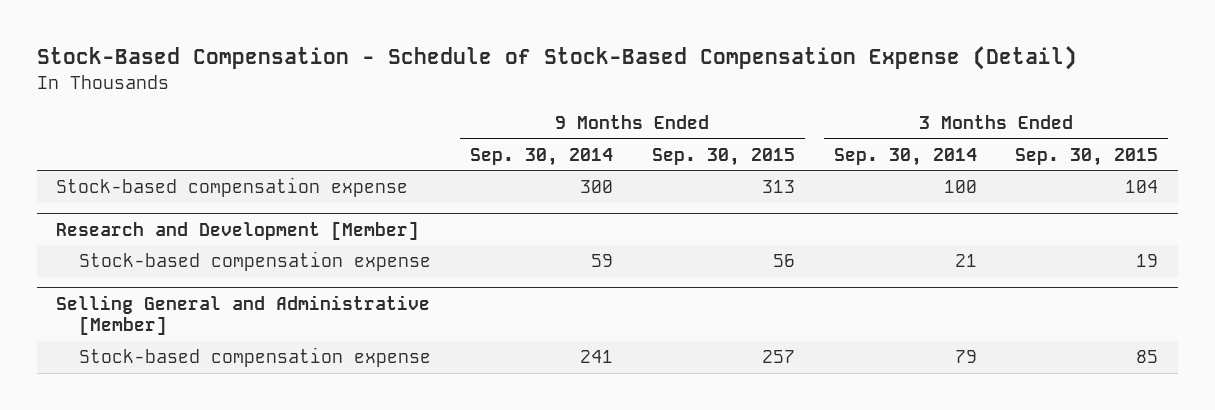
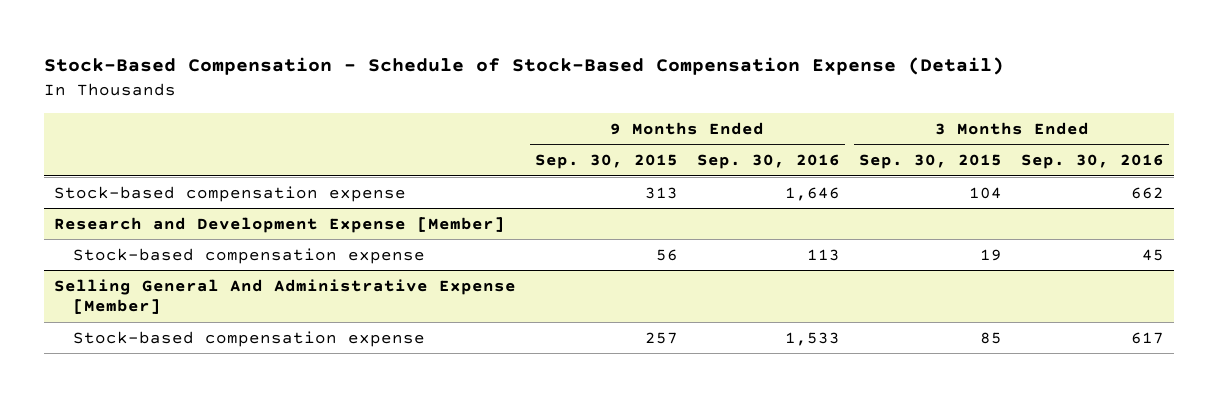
[469,147,613,166] Sep. 30, 2014 -> none
[833,147,977,166] Sep. 30, 2014 -> none
none -> [696,153,840,169] Sep. 30, 2016
none -> [1021,153,1165,169] Sep. 30, 2016
[56,220,420,240] Research and Development [Member] -> [53,216,505,233] Research and Development Expense [Member]
[56,294,431,335] Selling General and Administrative [Member] -> [53,278,516,315] Selling General And Administrative Expense [Member]

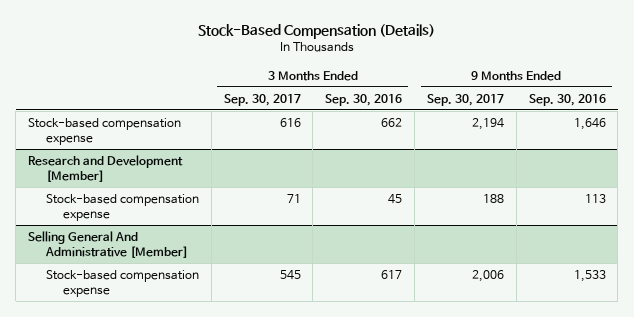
[44,57,1005,76] Stock-Based Compensation - Schedule of Stock-Based Compensation Expense (Detail) -> [197,23,435,39] Stock-Based Compensation (Details)
[534,153,678,169] Sep. 30, 2015 -> none
[859,153,1003,169] Sep. 30, 2015 -> none
none -> [223,93,301,106] Sep. 30, 2017
none -> [426,93,504,106] Sep. 30, 2017
[53,216,505,233] Research and Development Expense [Member] -> [28,154,184,183] Research and Development [Member]
[53,278,516,315] Selling General And Administrative Expense [Member] -> [28,230,188,259] Selling General And Administrative [Member]

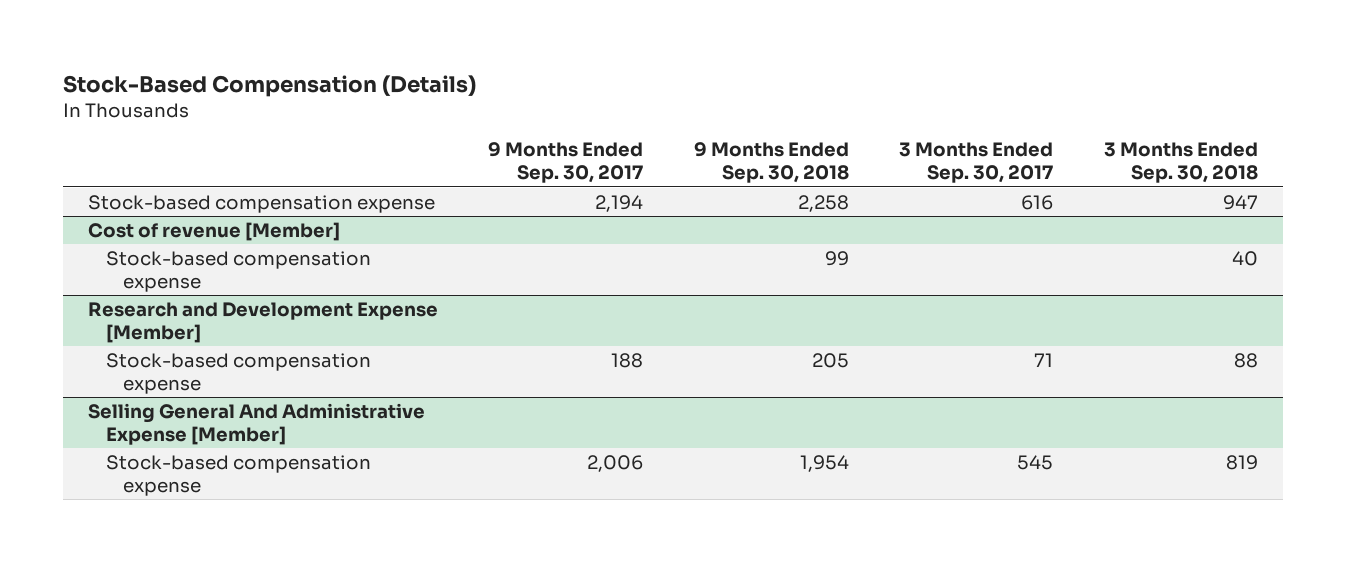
[325,93,403,106] Sep. 30, 2016 -> none
[528,93,606,106] Sep. 30, 2016 -> none
none -> [693,142,849,184] 9 Months Ended Sep. 30, 2018
none -> [1103,142,1258,184] 3 Months Ended Sep. 30, 2018
none -> [88,221,341,241] Cost of revenue [Member]
none -> [105,250,371,292] Stock-based compensation expense
[28,154,184,183] Research and Development [Member] -> [88,301,439,343] Research and Development Expense [Member]
[28,230,188,259] Selling General And Administrative [Member] -> [88,402,426,445] Selling General And Administrative Expense [Member]

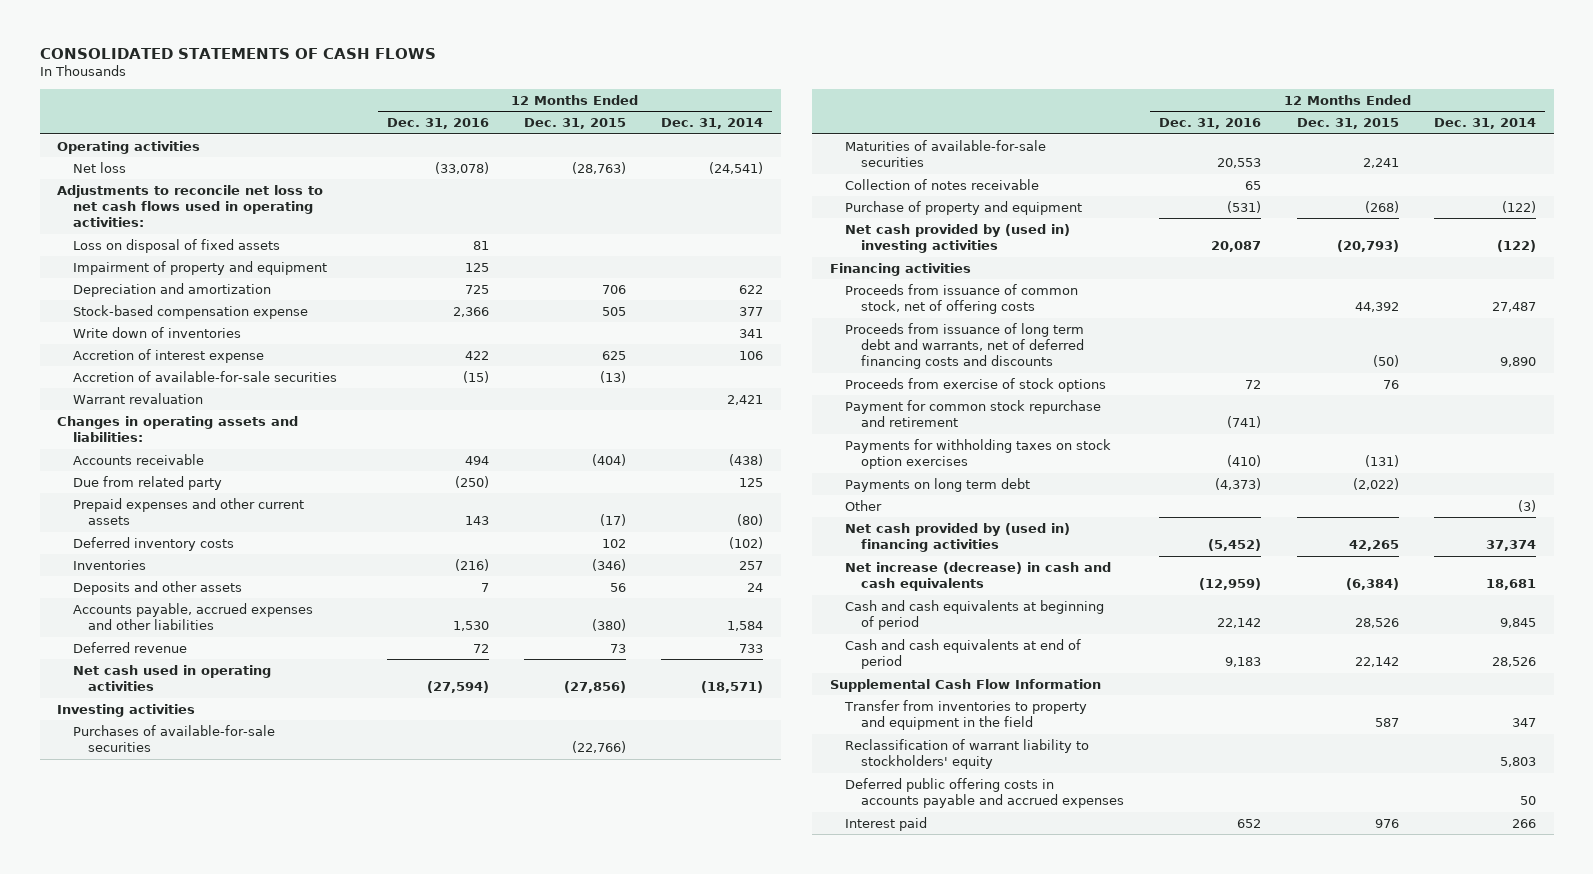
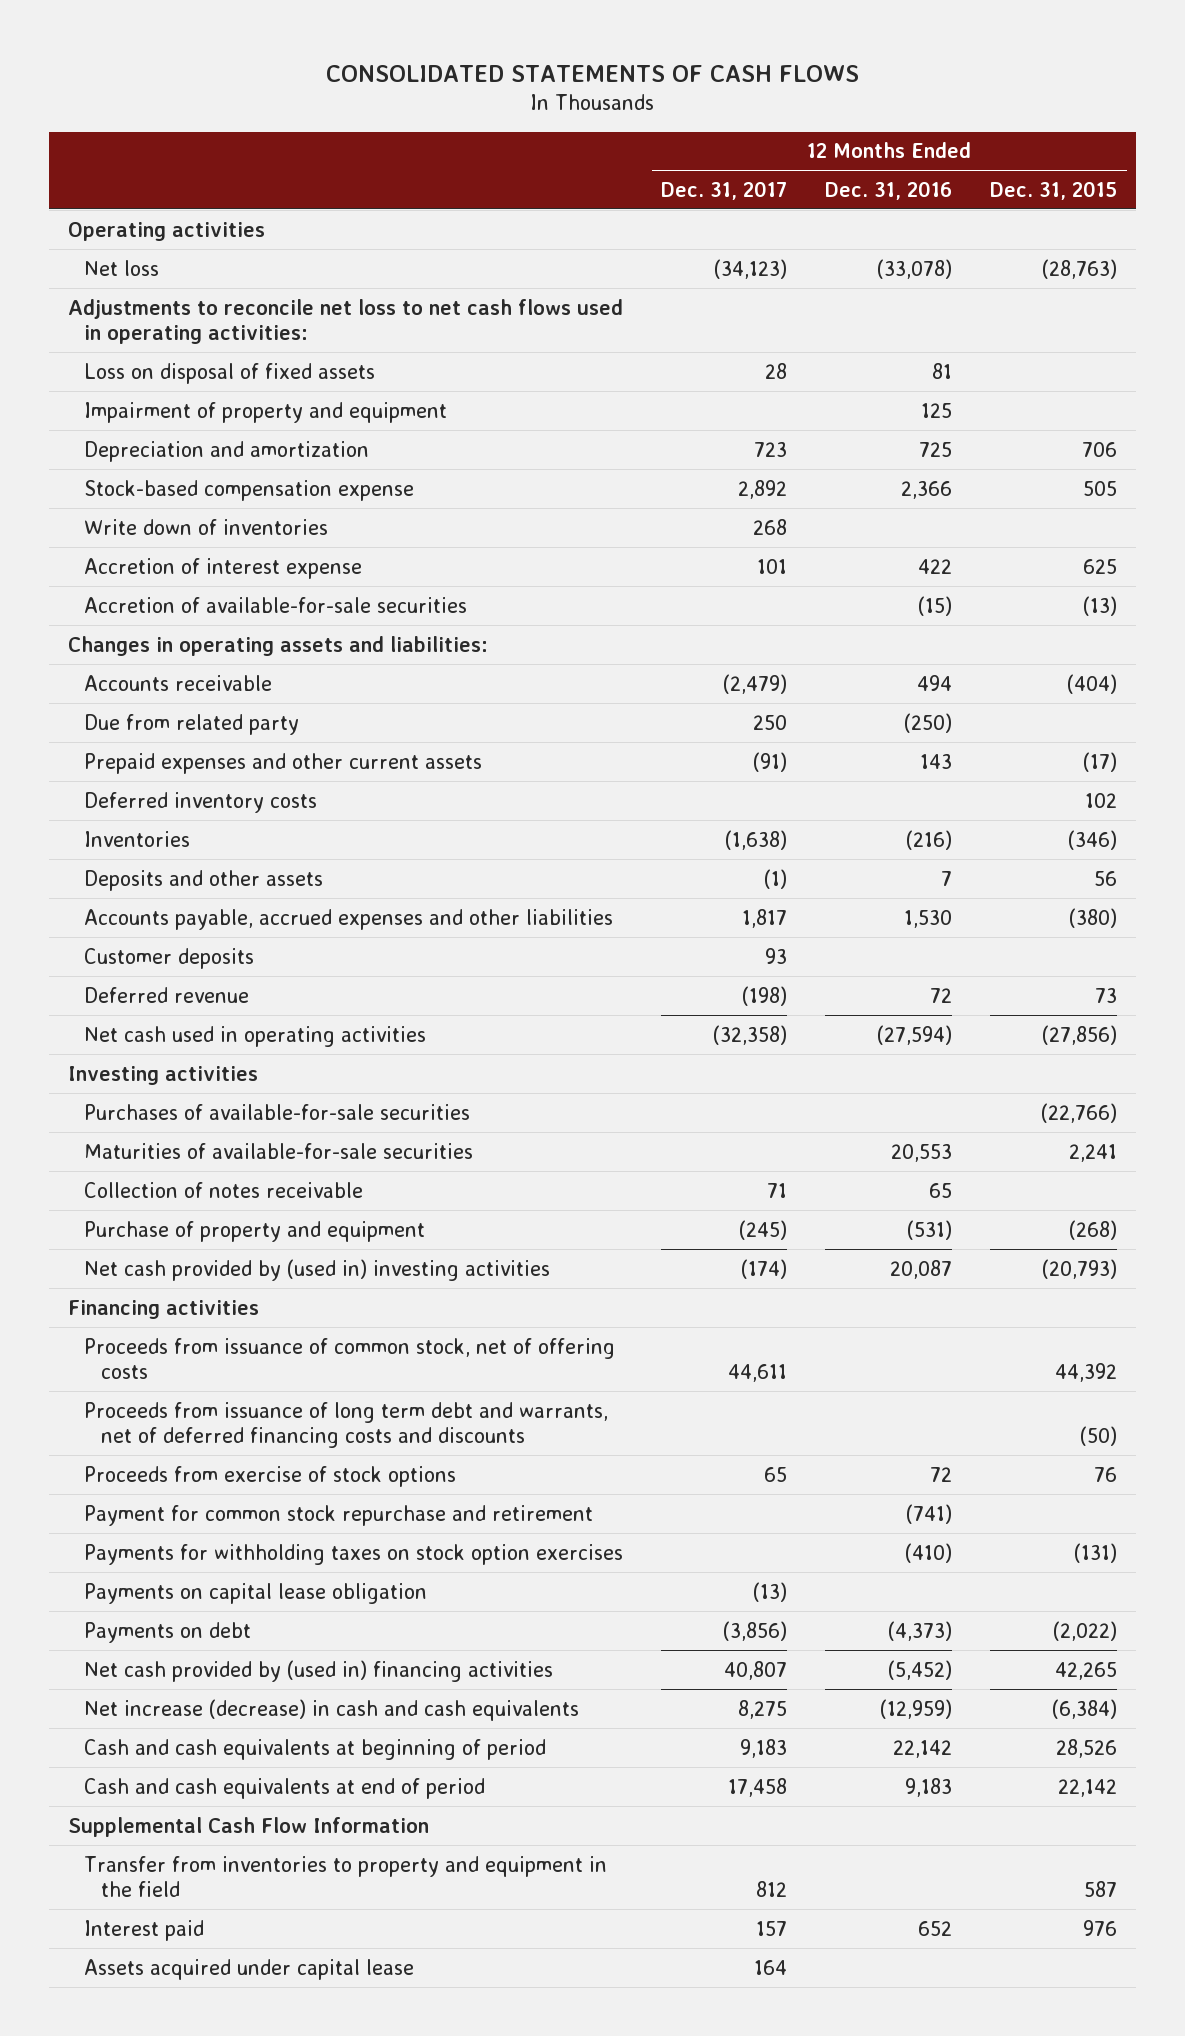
[661,118,764,130] Dec. 31, 2014 -> none
none -> [661,180,788,200] Dec. 31, 2017
[72,392,203,404] Warrant revaluation -> none
none -> [84,947,255,969] Customer deposits
[845,499,883,511] Other -> none
none -> [84,1582,428,1604] Payments on capital lease obligation
[845,477,1031,492] Payments on long term debt -> [84,1621,252,1643] Payments on debt
[845,738,1090,770] Reclassification of warrant liability to stockholders' equity -> none
[845,777,1124,809] Deferred public offering costs in accounts payable and accrued expenses -> none
none -> [84,1958,415,1980] Assets acquired under capital lease

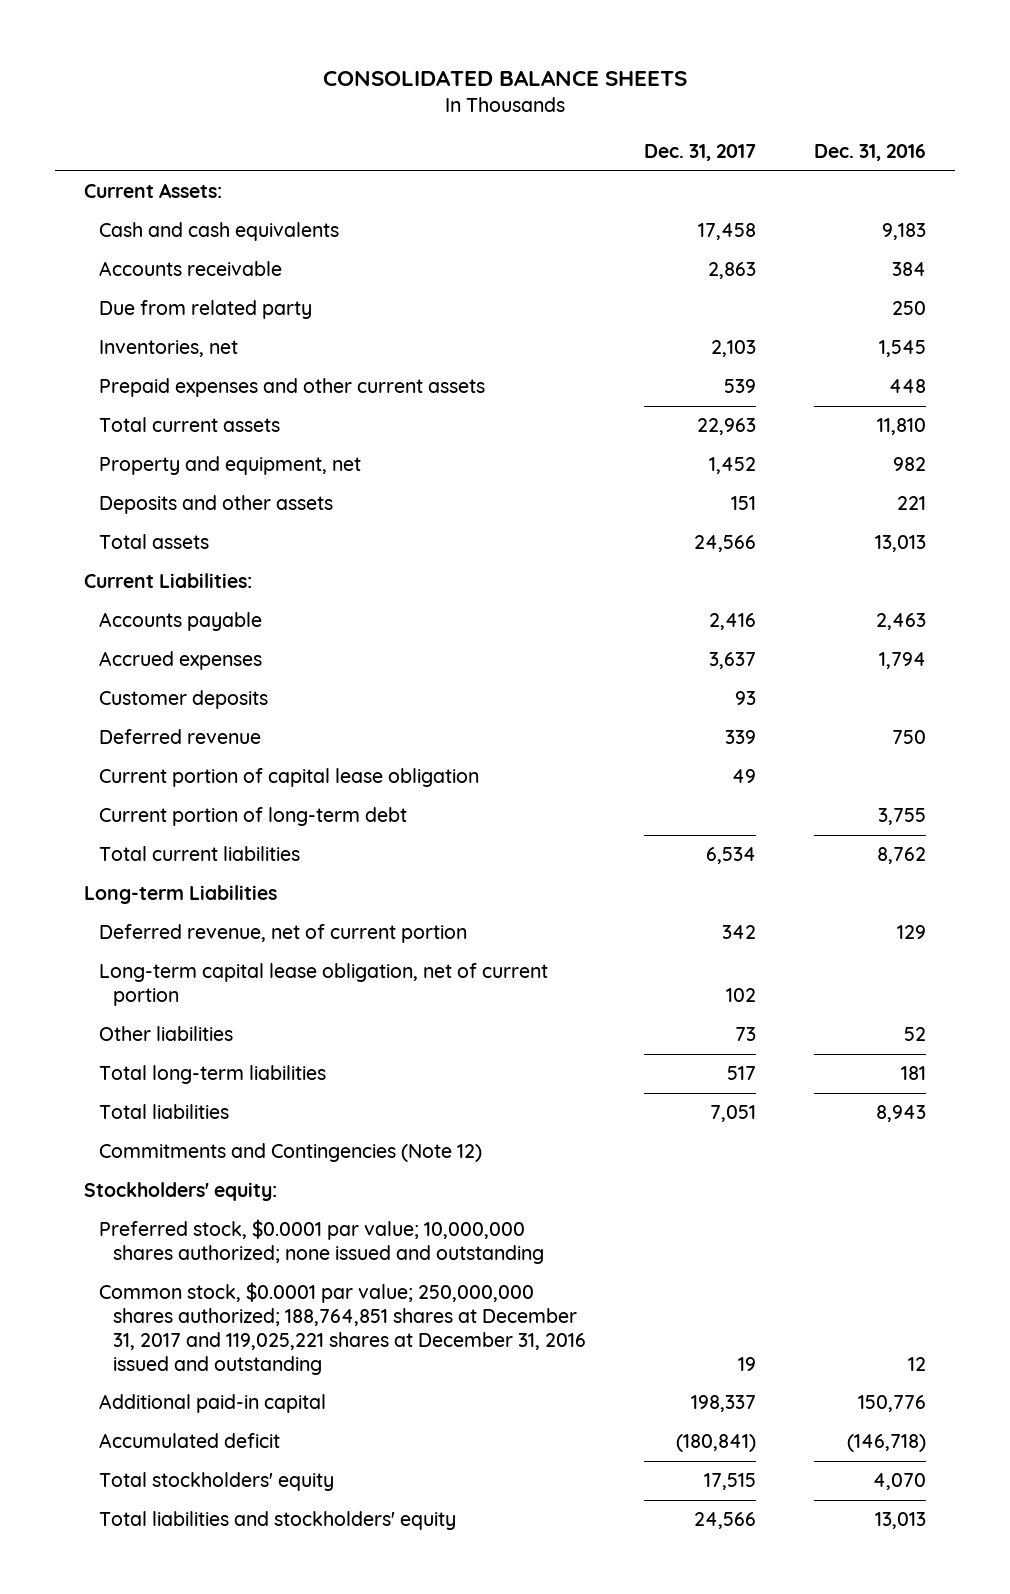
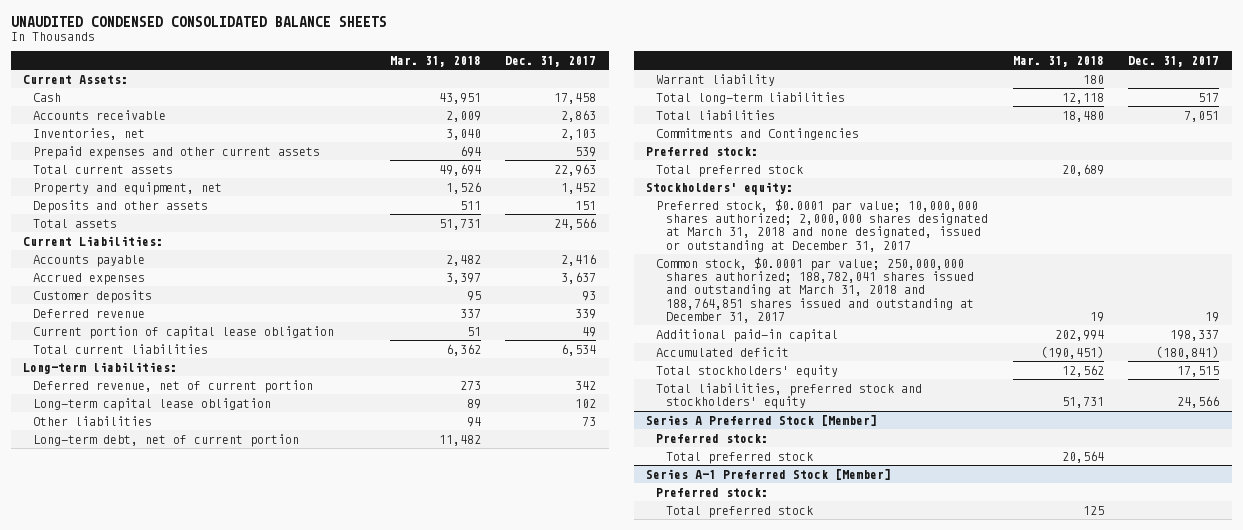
[323,69,688,86] CONSOLIDATED BALANCE SHEETS -> [11,15,388,27] UNAUDITED CONDENSED CONSOLIDATED BALANCE SHEETS
[814,144,927,162] Dec. 31, 2016 -> none
none -> [389,55,481,67] Mar. 31, 2018
[98,222,339,242] Cash and cash equivalents -> [33,92,62,102] Cash
[98,300,312,320] Due from related party -> none
[98,807,407,827] Current portion of long-term debt -> none
[84,885,278,905] Long-term Liabilities -> [23,361,178,374] Long-term liabilities:
[98,963,548,1007] Long-term capital lease obligation, net of current portion -> [33,397,272,411] Long-term capital lease obligation
none -> [33,433,300,447] Long-term debt, net of current portion
none -> [656,73,776,86] Warrant liability
[98,1143,482,1163] Commitments and Contingencies (Note 12) -> [656,127,860,140] Commitments and Contingencies
none -> [646,146,759,156] Preferred stock:
none -> [656,164,804,177] Total preferred stock
[98,1219,545,1265] Preferred stock, $0.0001 par value; 10,000,000 shares authorized; none issued and outstanding -> [656,198,989,252] Preferred stock, $0.0001 par value; 10,000,000 shares authorized; 2,000,000 shares designated at March 31, 2018 and none designated, issued or outstanding at December 31, 2017
[98,1282,587,1375] Common stock, $0.0001 par value; 250,000,000 shares authorized; 188,764,851 shares at December 31, 2017 and 119,025,221 shares at December 31, 2016 issued and outstanding -> [656,256,975,323] Common stock, $0.0001 par value; 250,000,000 shares authorized; 188,782,041 shares issued and outstanding at March 31, 2018 and 188,764,851 shares issued and outstanding at December 31, 2017
[98,1511,456,1531] Total liabilities and stockholders' equity -> [656,382,923,410] Total liabilities, preferred stock and stockholders' equity
none -> [646,414,878,426] Series A Preferred Stock [Member]
none -> [656,433,769,443] Preferred stock:
none -> [666,451,814,464] Total preferred stock
none -> [646,468,892,480] Series A-1 Preferred Stock [Member]
none -> [656,487,769,497] Preferred stock:
none -> [666,505,814,518] Total preferred stock

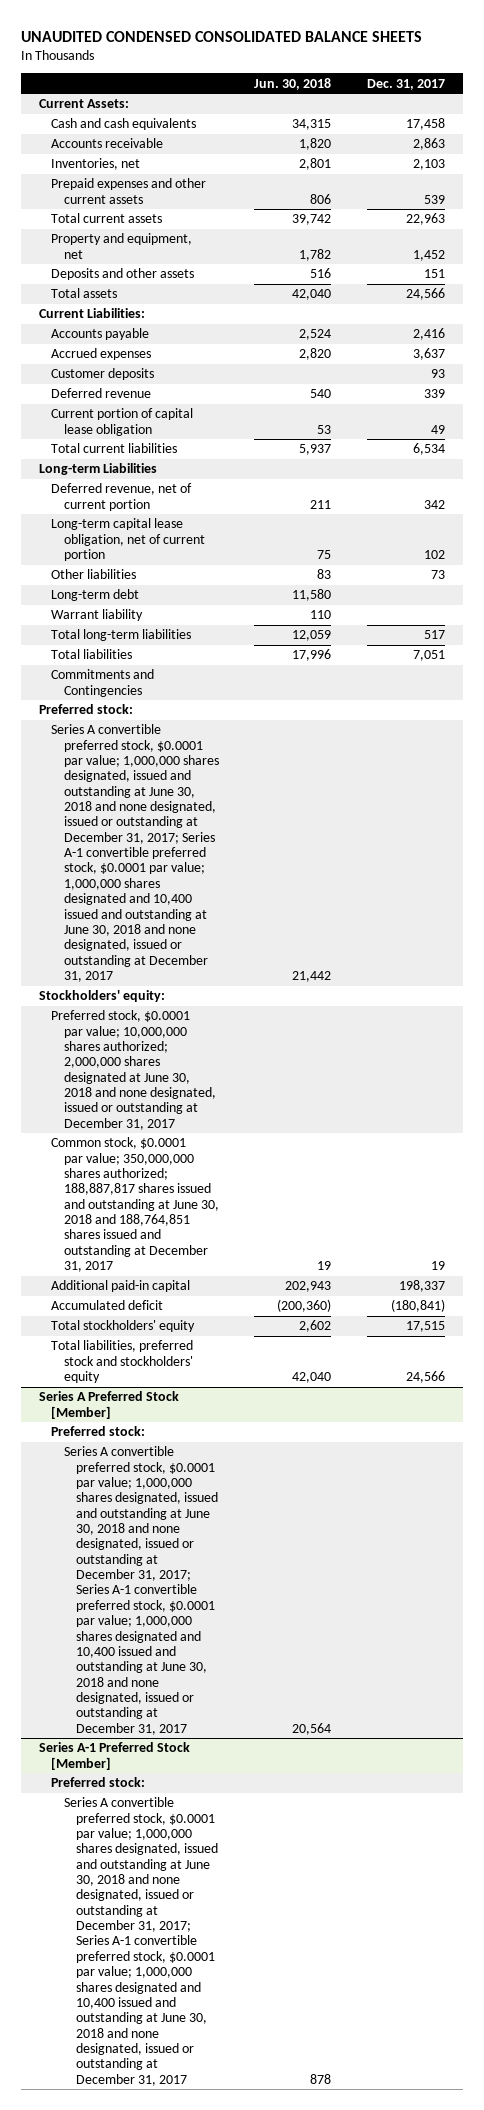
[389,55,481,67] Mar. 31, 2018 -> none
none -> [254,77,332,90] Jun. 30, 2018
[33,92,62,102] Cash -> [51,118,197,131] Cash and cash equivalents
[23,361,178,374] Long-term liabilities: -> [39,463,158,476] Long-term Liabilities
[33,397,272,411] Long-term capital lease obligation -> [51,518,205,561] Long-term capital lease obligation, net of current portion
[33,433,300,447] Long-term debt, net of current portion -> [51,589,140,602] Long-term debt
[656,164,804,177] Total preferred stock -> [51,724,219,982] Series A convertible preferred stock, $0.0001 par value; 1,000,000 shares designated, issued and outstanding at June 30, 2018 and none designated, issued or outstanding at December 31, 2017; Series A-1 convertible preferred stock, $0.0001 par value; 1,000,000 shares designated and 10,400 issued and outstanding at June 30, 2018 and none designated, issued or outstanding at December 31, 2017
[656,198,989,252] Preferred stock, $0.0001 par value; 10,000,000 shares authorized; 2,000,000 shares designated at March 31, 2018 and none designated, issued or outstanding at December 31, 2017 -> [51,1010,216,1130] Preferred stock, $0.0001 par value; 10,000,000 shares authorized; 2,000,000 shares designated at June 30, 2018 and none designated, issued or outstanding at December 31, 2017
[656,256,975,323] Common stock, $0.0001 par value; 250,000,000 shares authorized; 188,782,041 shares issued and outstanding at March 31, 2018 and 188,764,851 shares issued and outstanding at December 31, 2017 -> [51,1137,219,1273] Common stock, $0.0001 par value; 350,000,000 shares authorized; 188,887,817 shares issued and outstanding at June 30, 2018 and 188,764,851 shares issued and outstanding at December 31, 2017
[666,451,814,464] Total preferred stock -> [63,1446,219,1735] Series A convertible preferred stock, $0.0001 par value; 1,000,000 shares designated, issued and outstanding at June 30, 2018 and none designated, issued or outstanding at December 31, 2017; Series A-1 convertible preferred stock, $0.0001 par value; 1,000,000 shares designated and 10,400 issued and outstanding at June 30, 2018 and none designated, issued or outstanding at December 31, 2017
[666,505,814,518] Total preferred stock -> [63,1797,219,2086] Series A convertible preferred stock, $0.0001 par value; 1,000,000 shares designated, issued and outstanding at June 30, 2018 and none designated, issued or outstanding at December 31, 2017; Series A-1 convertible preferred stock, $0.0001 par value; 1,000,000 shares designated and 10,400 issued and outstanding at June 30, 2018 and none designated, issued or outstanding at December 31, 2017

